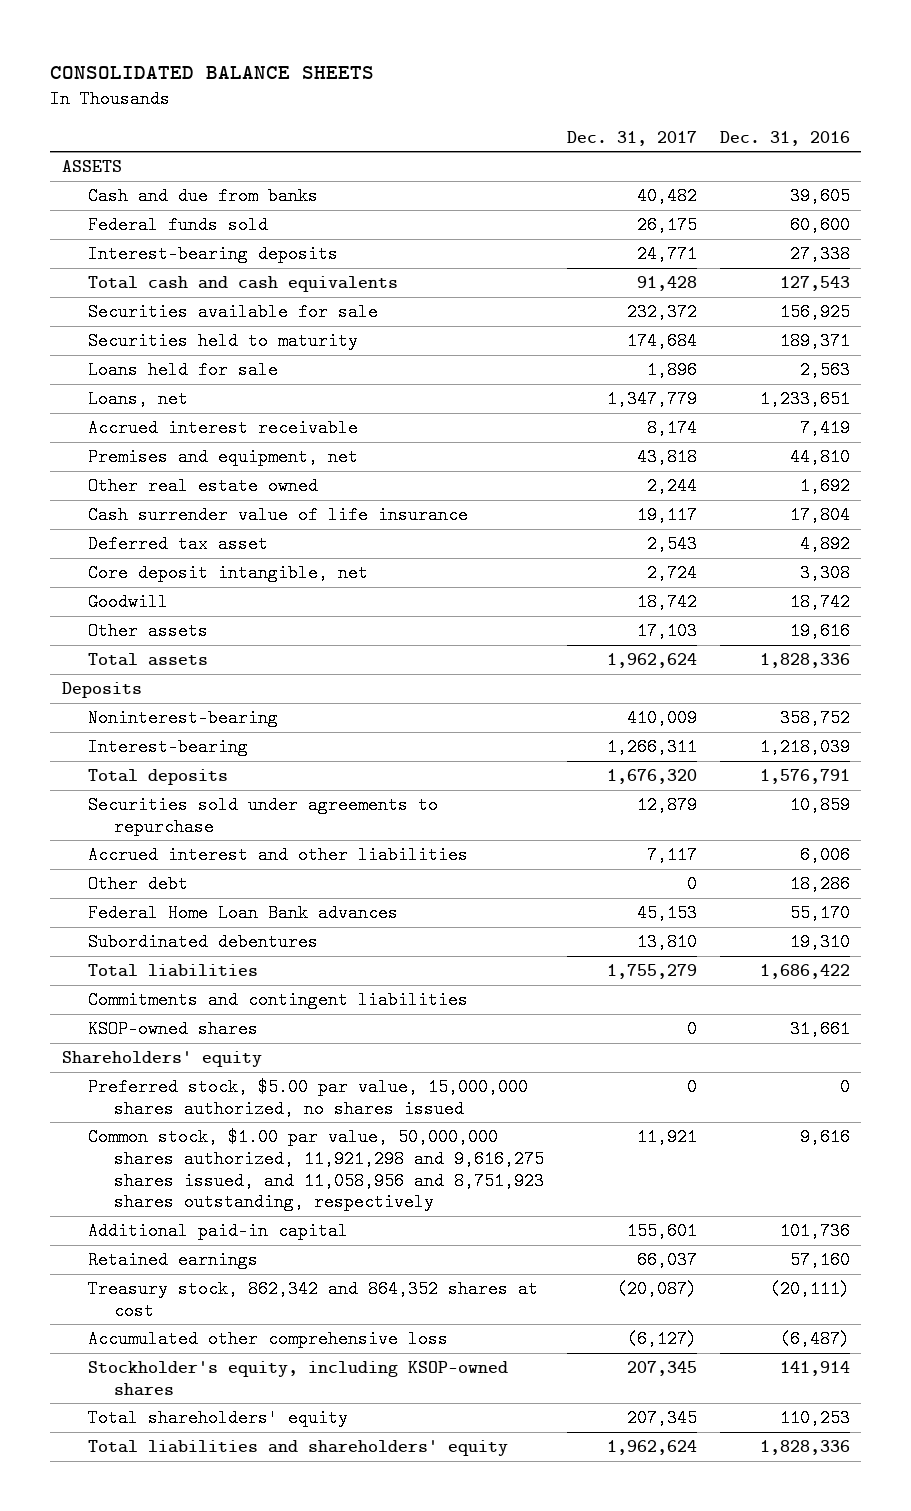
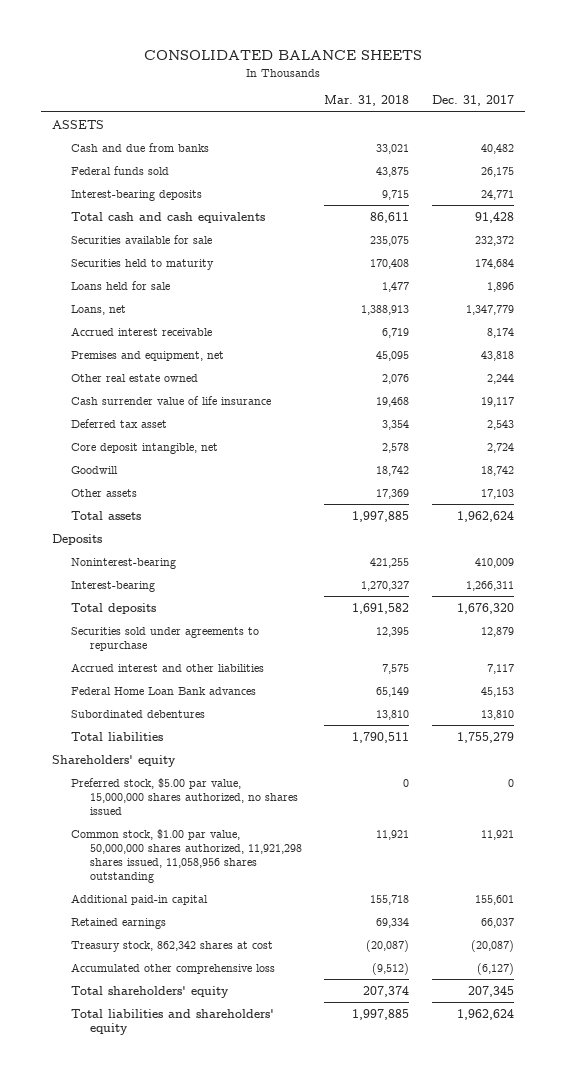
[719,130,850,146] Dec. 31, 2016 -> none
none -> [324,95,410,107] Mar. 31, 2018
[87,874,188,893] Other debt -> none
[87,990,468,1009] Commitments and contingent liabilities -> none
[87,1019,258,1038] KSOP-owned shares -> none
[87,1127,544,1212] Common stock, $1.00 par value, 50,000,000 shares authorized, 11,921,298 and 9,616,275 shares issued, and 11,058,956 and 8,751,923 shares outstanding, respectively -> [71,828,303,883] Common stock, $1.00 par value, 50,000,000 shares authorized, 11,921,298 shares issued, 11,058,956 shares outstanding
[87,1279,538,1320] Treasury stock, 862,342 and 864,352 shares at cost -> [71,940,274,952] Treasury stock, 862,342 shares at cost
[87,1360,508,1396] Stockholder's equity, including KSOP-owned shares -> none

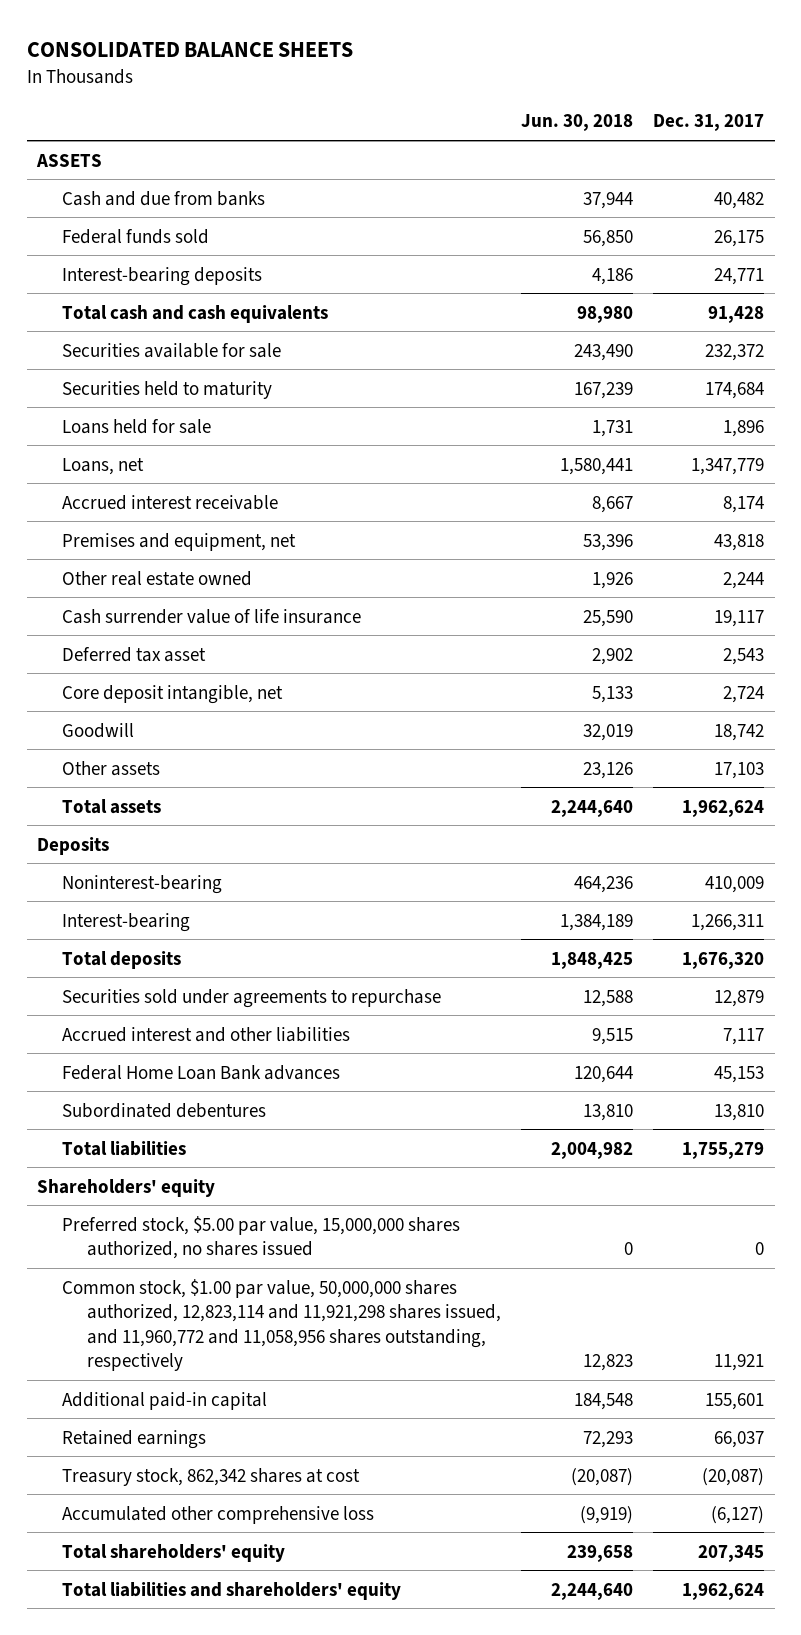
[324,95,410,107] Mar. 31, 2018 -> none
none -> [521,114,634,132] Jun. 30, 2018
[71,828,303,883] Common stock, $1.00 par value, 50,000,000 shares authorized, 11,921,298 shares issued, 11,058,956 shares outstanding -> [61,1278,501,1372] Common stock, $1.00 par value, 50,000,000 shares authorized, 12,823,114 and 11,921,298 shares issued, and 11,960,772 and 11,058,956 shares outstanding, respectively

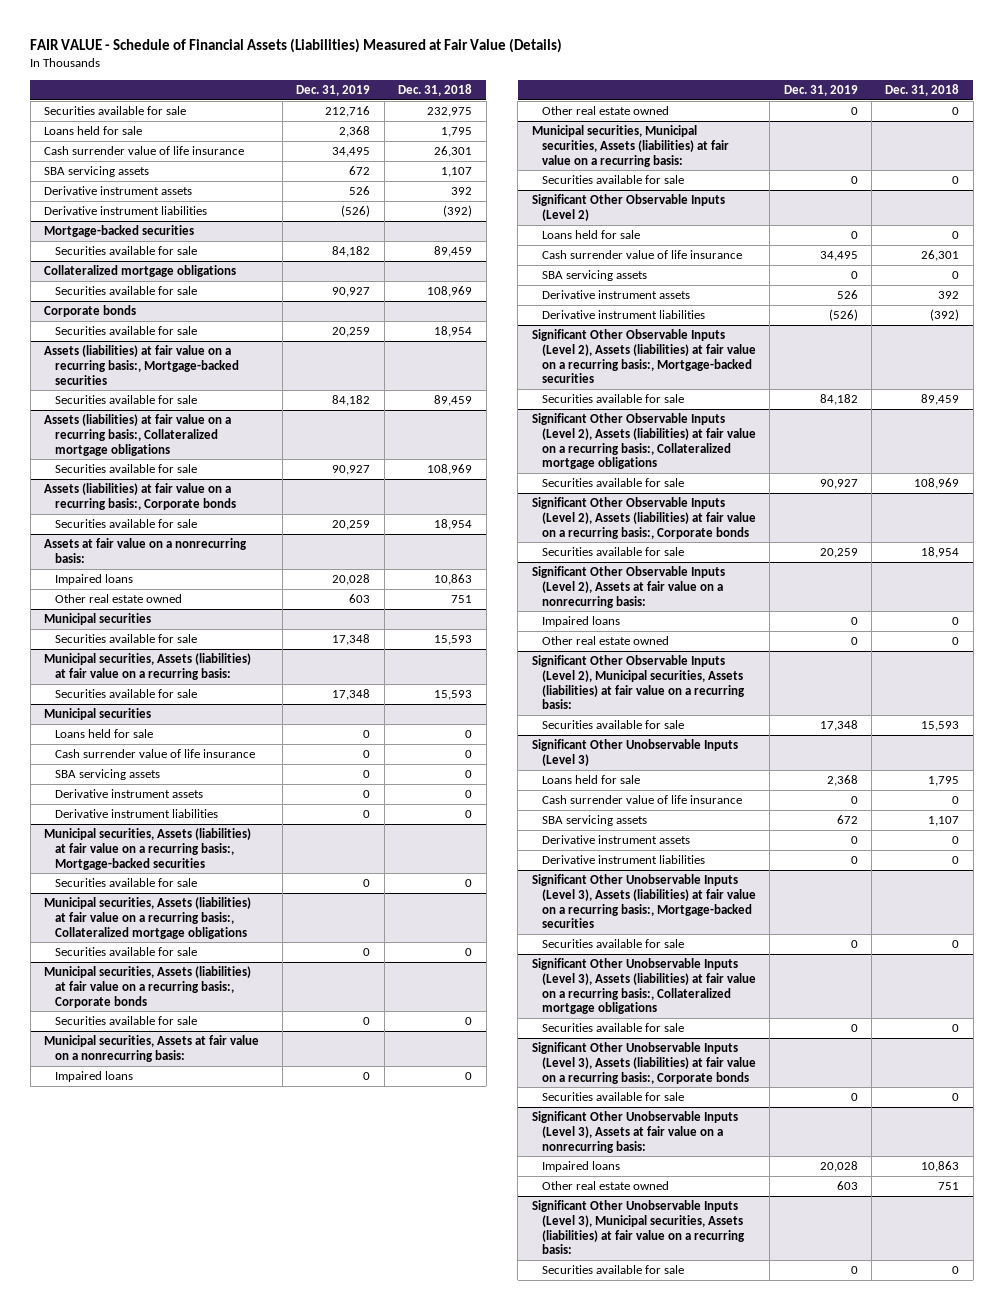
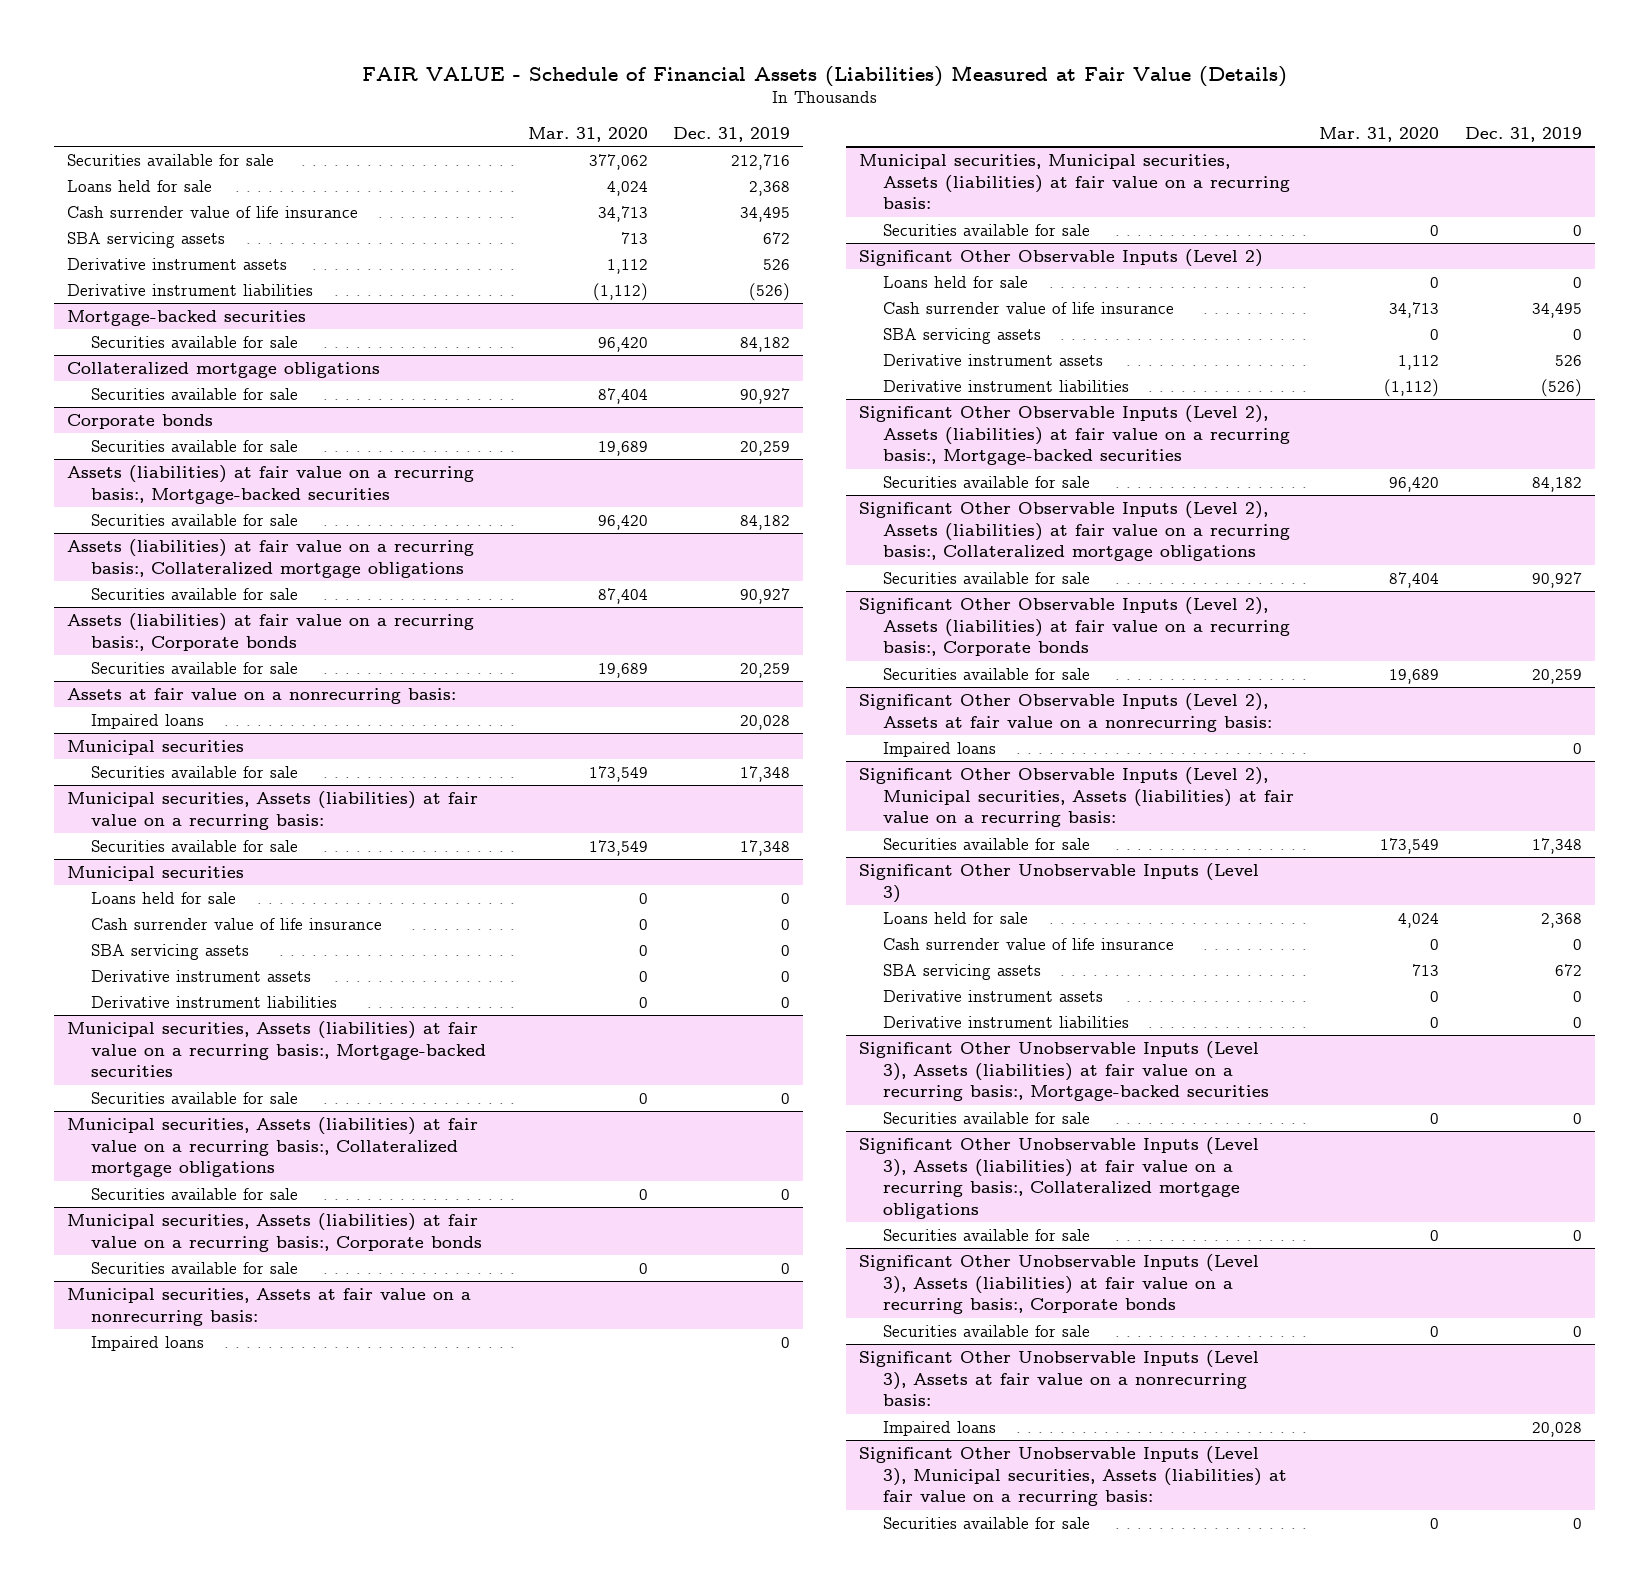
[398,83,473,96] Dec. 31, 2018 -> none
none -> [527,127,648,143] Mar. 31, 2020
[54,594,182,604] Other real estate owned -> none
[541,106,669,116] Other real estate owned -> none
[541,636,669,646] Other real estate owned -> none
[541,1181,669,1191] Other real estate owned -> none

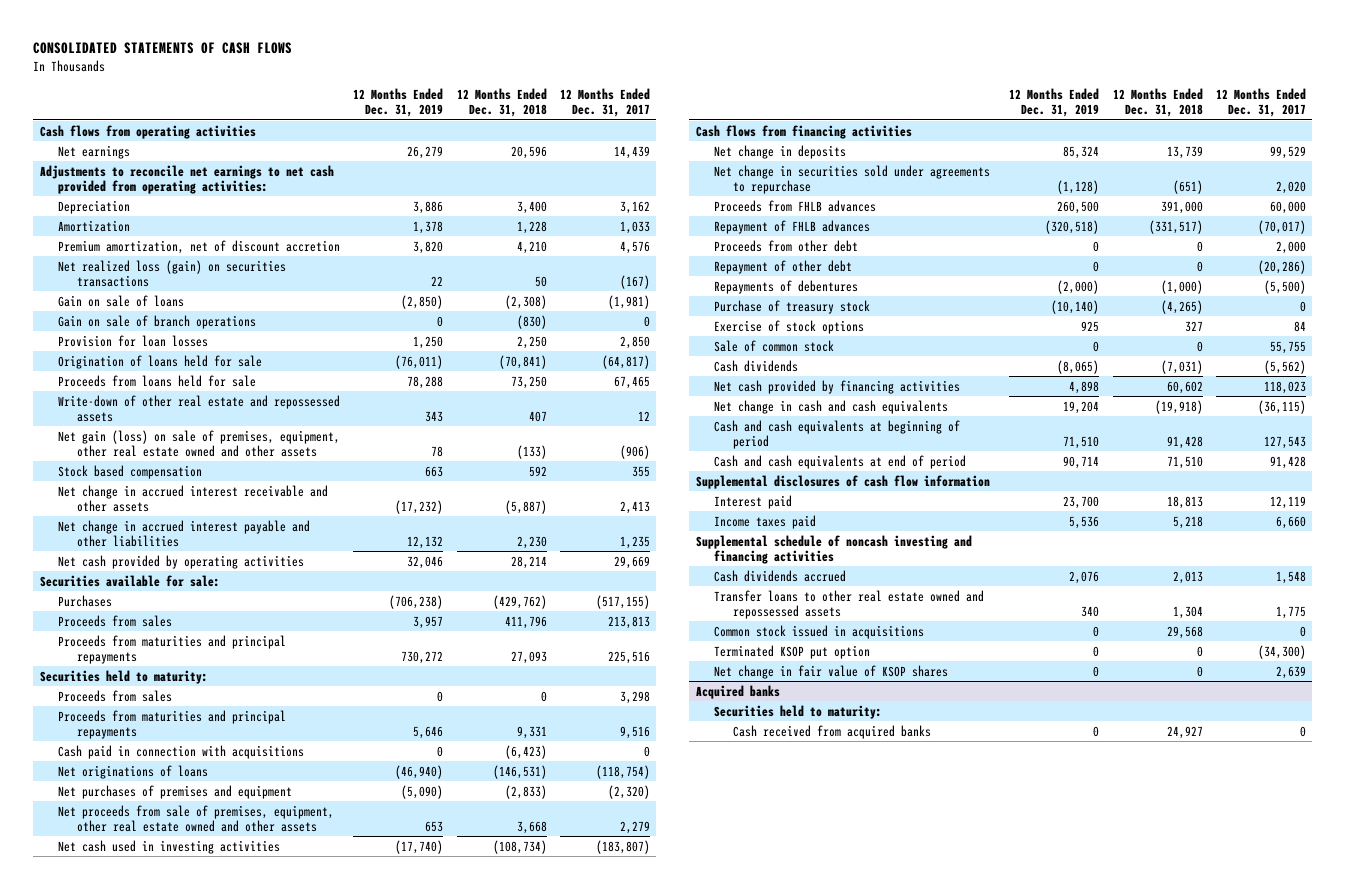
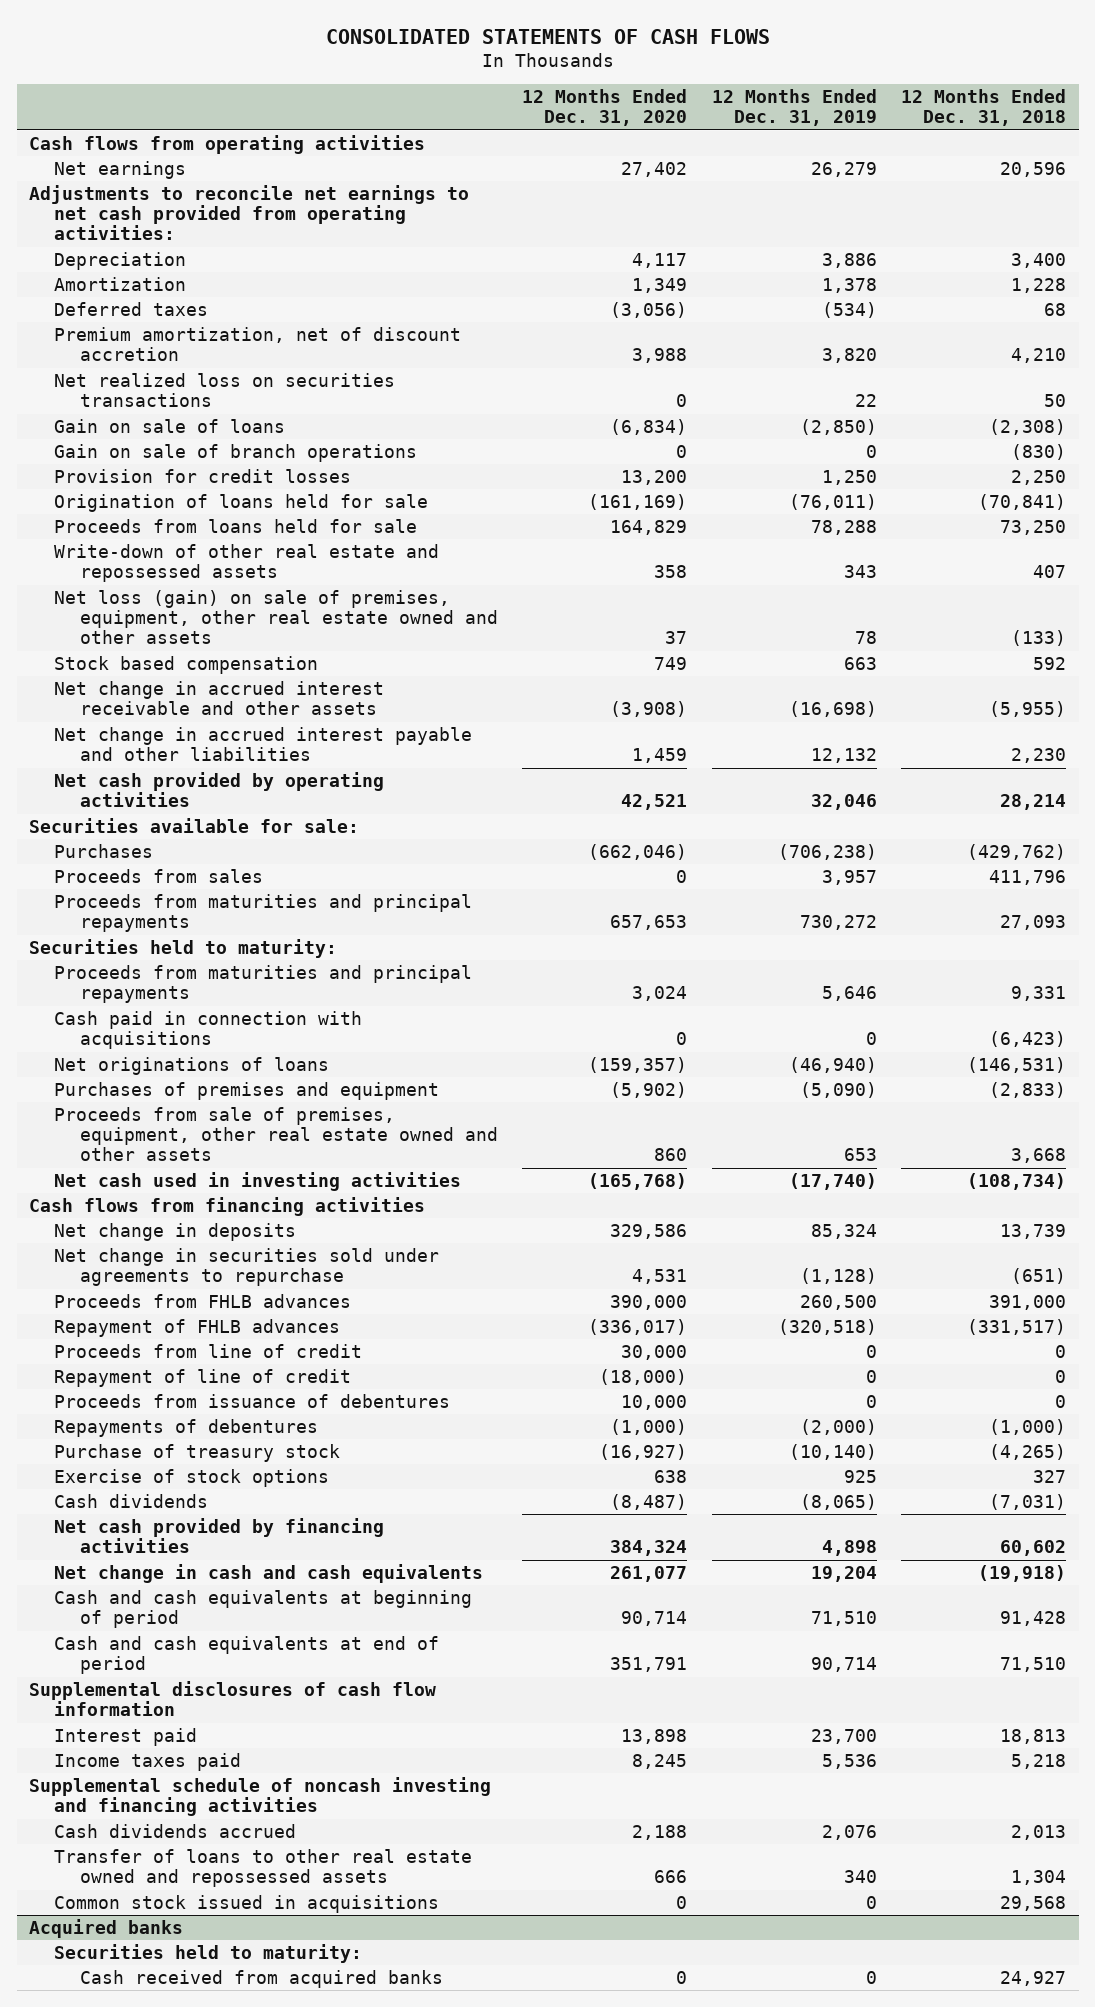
[559,87,650,118] 12 Months Ended Dec. 31, 2017 -> none
none -> [522,89,688,127] 12 Months Ended Dec. 31, 2020
none -> [54,301,209,316] Deferred taxes
[58,259,287,287] Net realized loss (gain) on securities transactions -> [54,372,396,408] Net realized loss on securities transactions
[58,334,209,347] Provision for loan losses -> [54,468,352,483] Provision for credit losses
[58,429,341,457] Net gain (loss) on sale of premises, equipment, other real estate owned and other assets -> [54,589,498,645] Net loss (gain) on sale of premises, equipment, other real estate owned and other assets
[395,499,444,514] (17,232) -> [788,701,877,718] (16,698)
[504,499,547,514] (5,887) -> [989,701,1067,718] (5,955)
[58,689,173,702] Proceeds from sales -> none
[58,784,293,799] Net purchases of premises and equipment -> [54,1081,440,1100] Purchases of premises and equipment
[58,804,335,832] Net proceeds from sale of premises, equipment, other real estate owned and other assets -> [54,1106,498,1162] Proceeds from sale of premises, equipment, other real estate owned and other assets
[714,239,859,252] Proceeds from other debt -> none
[714,259,853,274] Repayment of other debt -> none
none -> [54,1343,363,1358] Proceeds from line of credit
none -> [54,1368,352,1387] Repayment of line of credit
none -> [54,1393,451,1408] Proceeds from issuance of debentures
[714,339,835,352] Sale of common stock -> none
[714,589,985,619] Transfer loans to other real estate owned and repossessed assets -> [54,1848,473,1888] Transfer of loans to other real estate owned and repossessed assets
[714,644,871,659] Terminated KSOP put option -> none
[714,664,949,679] Net change in fair value of KSOP shares -> none

